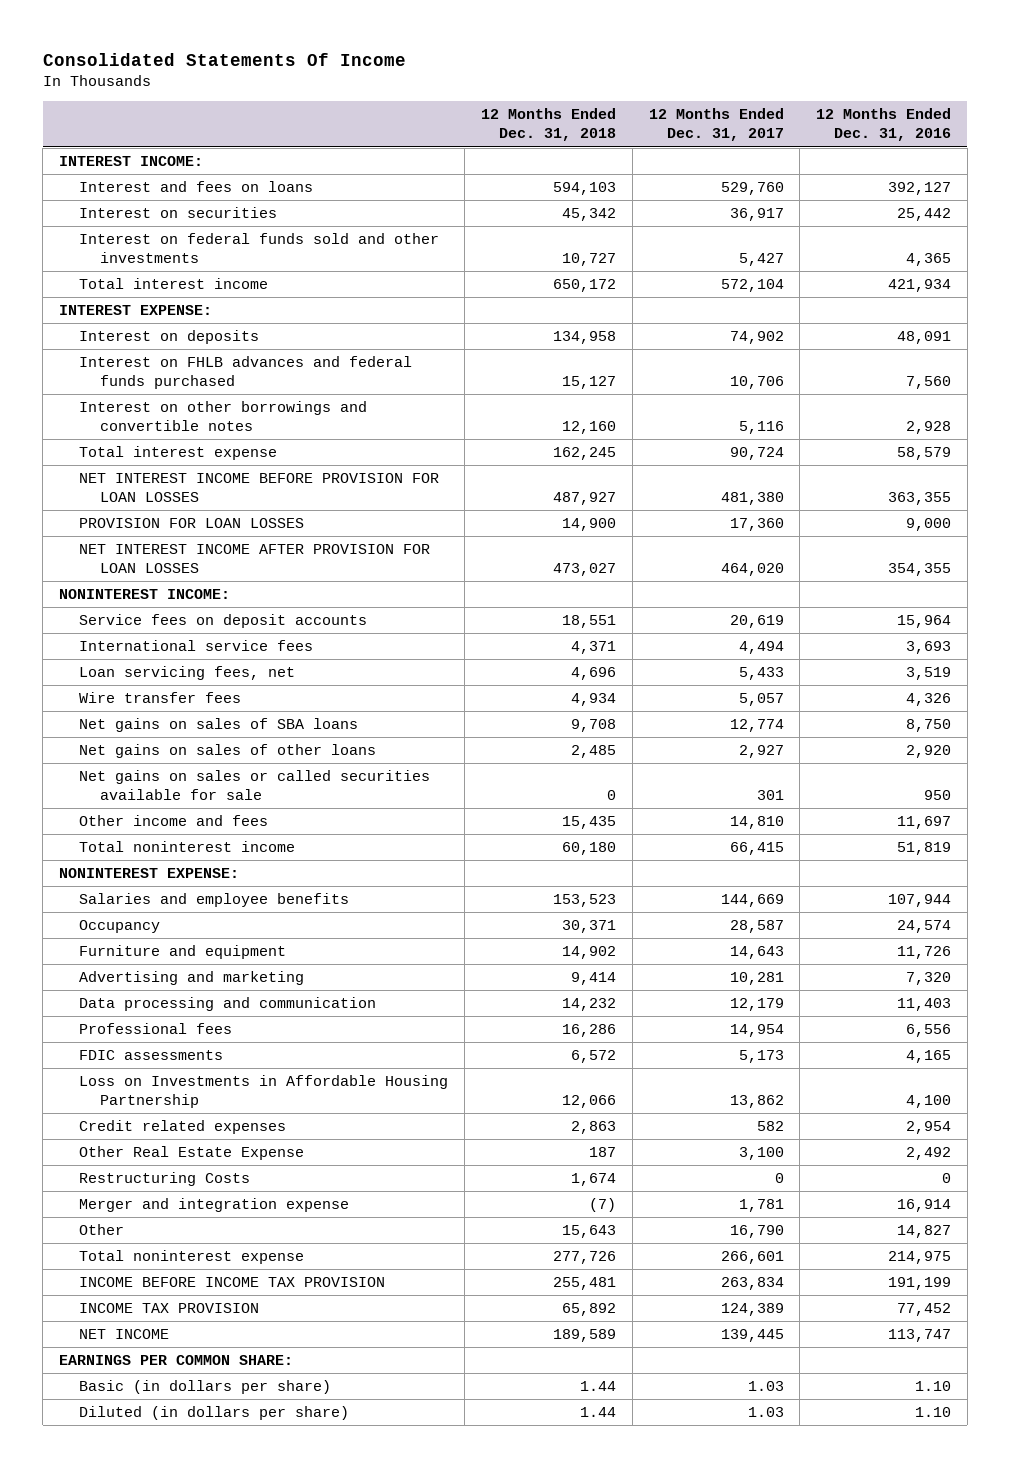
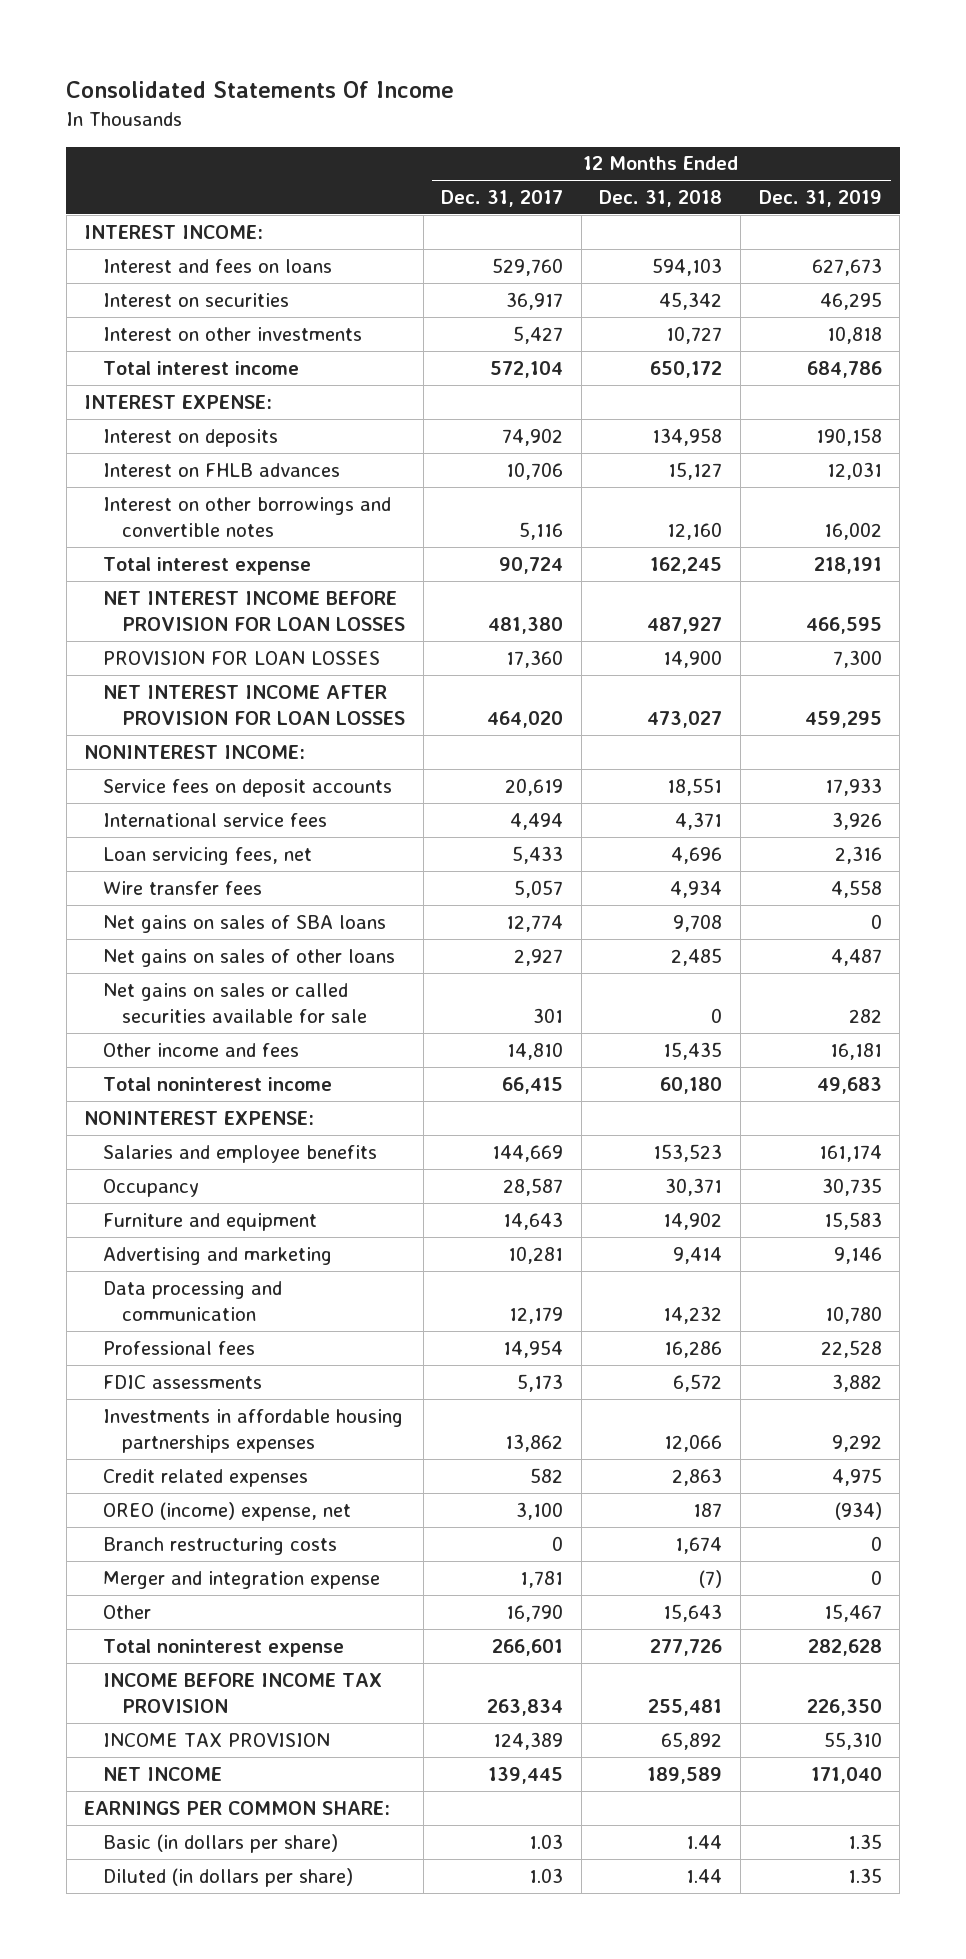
[816,108,952,142] 12 Months Ended Dec. 31, 2016 -> none
none -> [758,190,882,208] Dec. 31, 2019
[79,232,440,264] Interest on federal funds sold and other investments -> [103,326,363,341] Interest on other investments
[79,355,413,390] Interest on FHLB advances and federal funds purchased -> [103,462,341,477] Interest on FHLB advances
[79,1074,449,1109] Loss on Investments in Affordable Housing Partnership -> [103,1408,404,1454] Investments in affordable housing partnerships expenses
[79,1145,305,1160] Other Real Estate Expense -> [103,1501,352,1521] OREO (income) expense, net
[79,1171,251,1186] Restructuring Costs -> [103,1536,338,1555] Branch restructuring costs

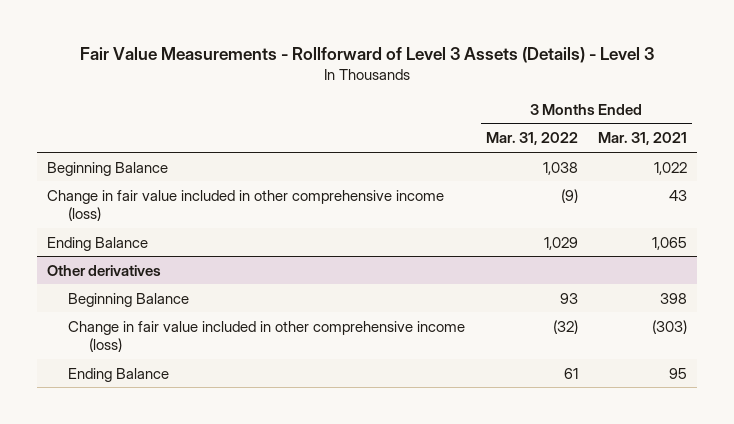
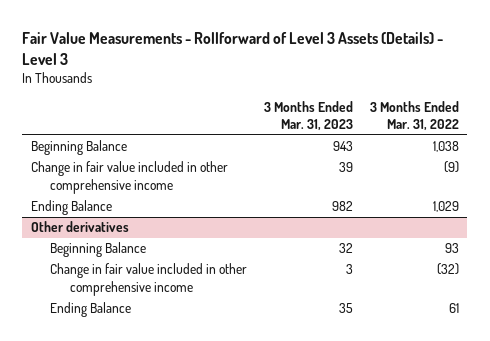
[598,132,688,146] Mar. 31, 2021 -> none
none -> [264,100,354,132] 3 Months Ended Mar. 31, 2023
[47,189,445,222] Change in fair value included in other comprehensive income (loss) -> [30,161,228,194] Change in fair value included in other comprehensive income
[68,320,466,353] Change in fair value included in other comprehensive income (loss) -> [50,263,248,296] Change in fair value included in other comprehensive income

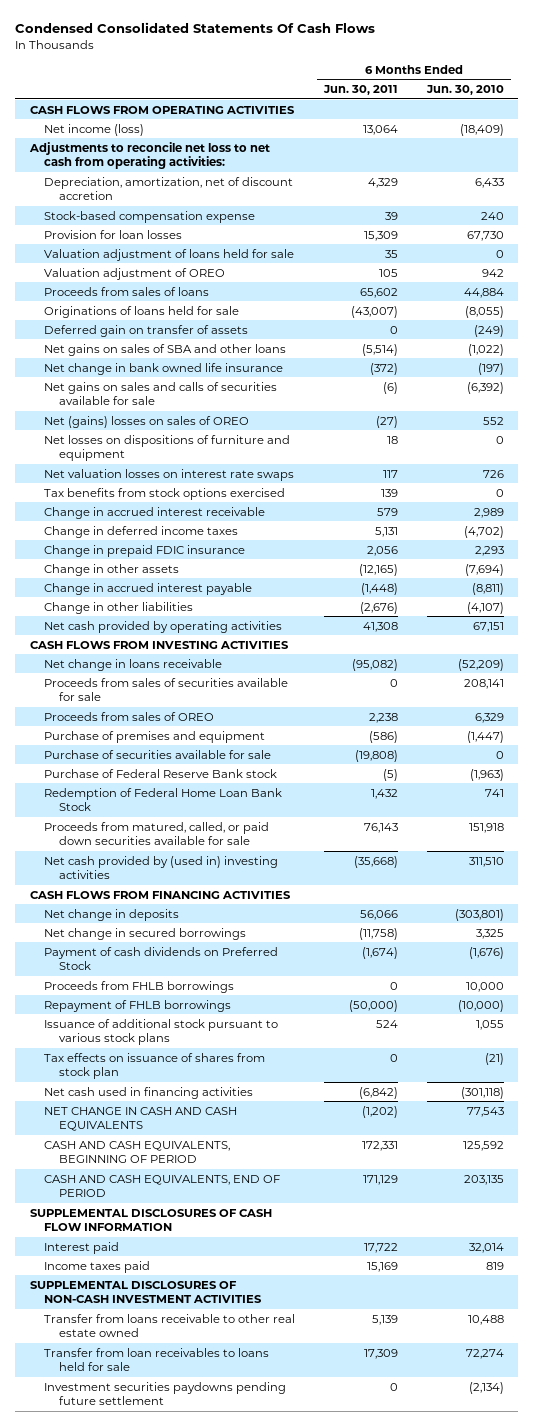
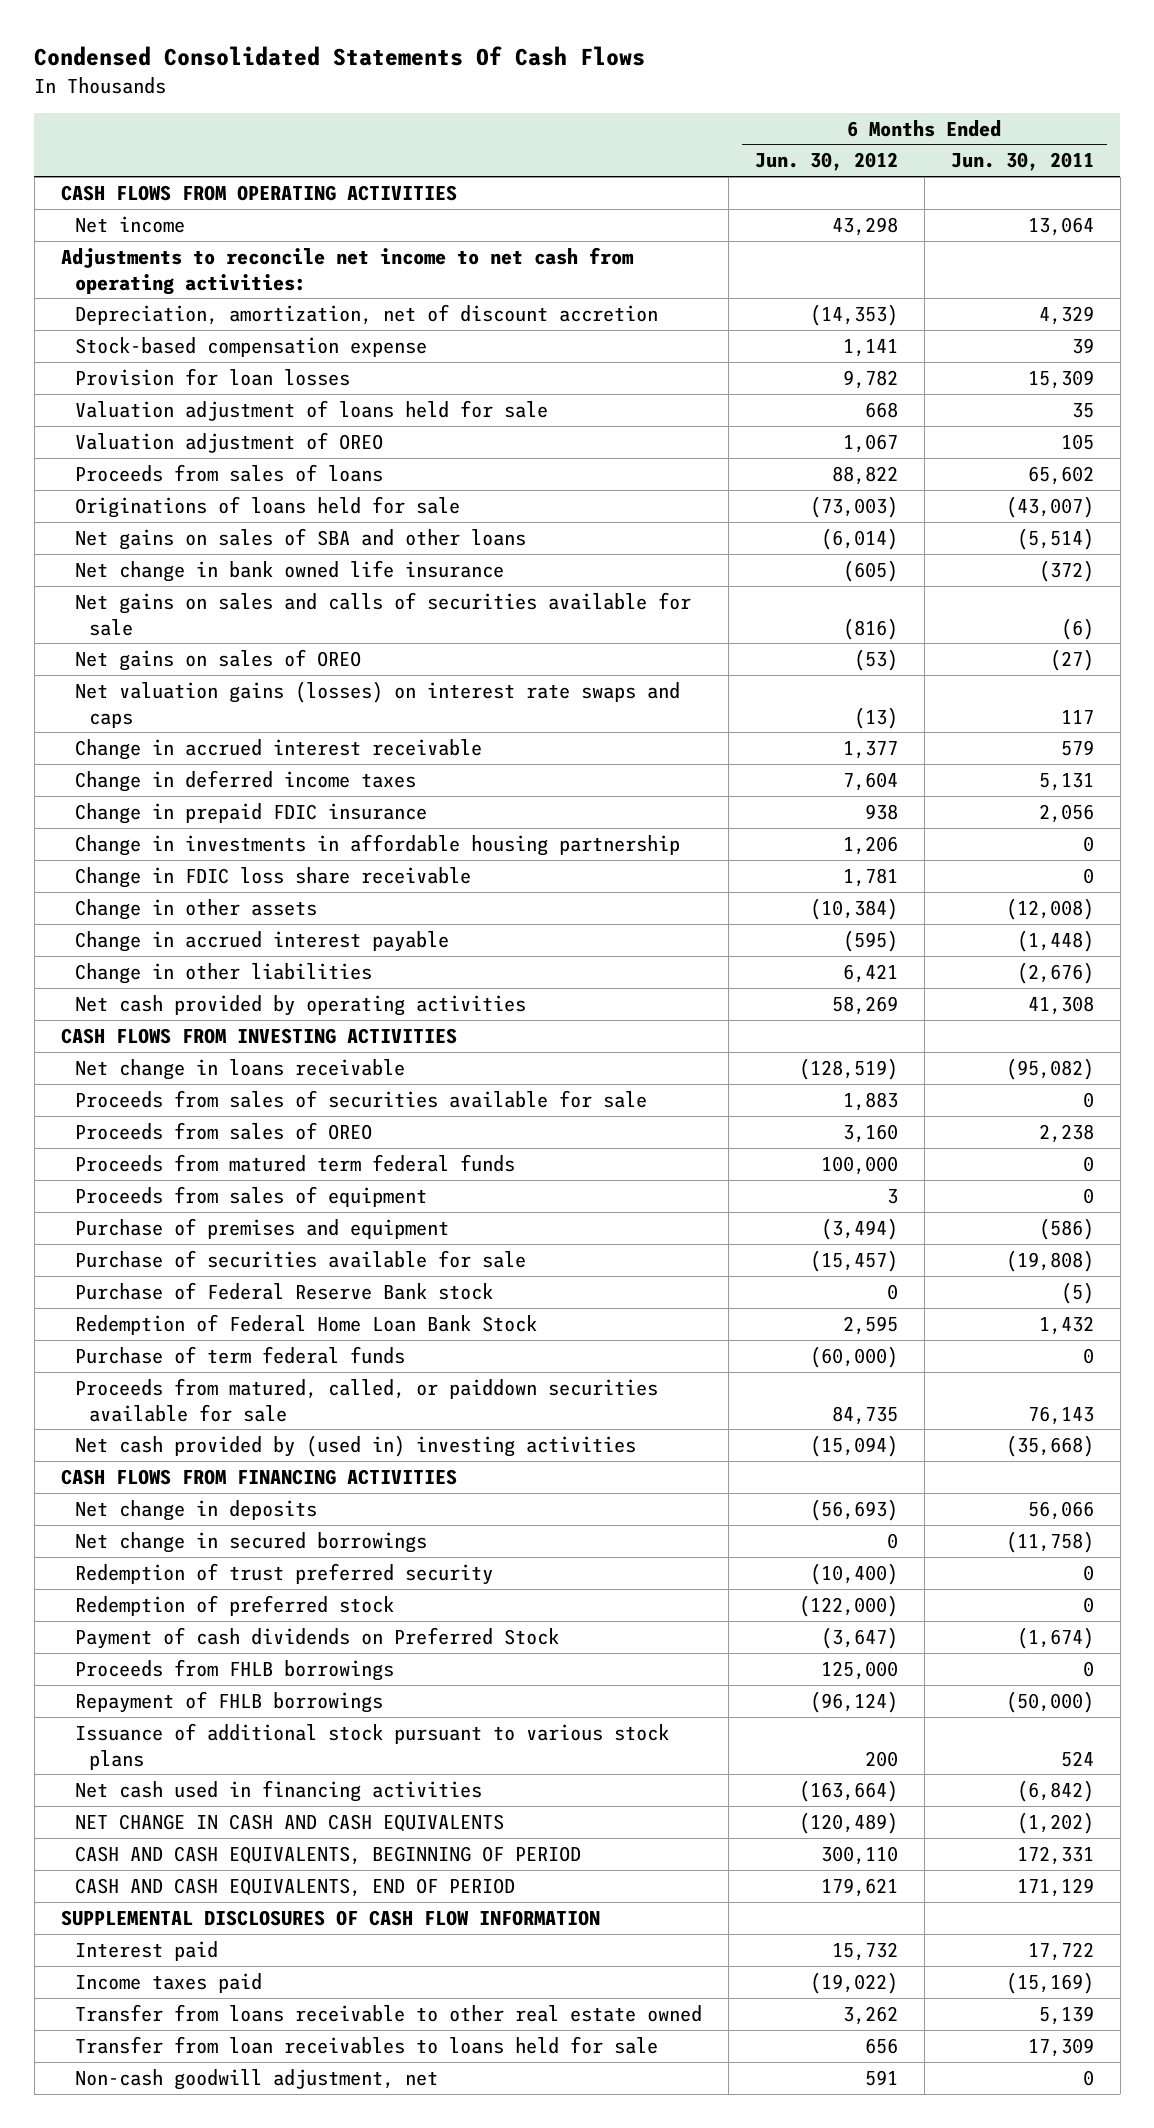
[425,85,504,96] Jun. 30, 2010 -> none
none -> [754,152,898,172] Jun. 30, 2012
[44,123,145,136] Net income (loss) -> [74,215,185,233] Net income
[28,141,270,170] Adjustments to reconcile net loss to net cash from operating activities: -> [60,246,634,295] Adjustments to reconcile net income to net cash from operating activities:
[44,324,249,337] Deferred gain on transfer of assets -> none
[44,434,291,462] Net losses on dispositions of furniture and equipment -> none
[44,487,286,500] Tax benefits from stock options exercised -> none
[44,415,250,428] Net (gains) losses on sales of OREO -> [74,648,361,671] Net gains on sales of OREO
[44,468,295,481] Net valuation losses on interest rate swaps -> [74,680,680,728] Net valuation gains (losses) on interest rate swaps and caps
none -> [74,833,680,856] Change in investments in affordable housing partnership
none -> [74,866,471,888] Change in FDIC loss share receivable
[359,563,399,576] (12,165) -> [1005,897,1094,920] (12,008)
none -> [74,1153,515,1172] Proceeds from matured term federal funds
none -> [74,1185,427,1207] Proceeds from sales of equipment
none -> [74,1345,405,1364] Purchase of term federal funds
[44,821,270,846] Proceeds from matured, called, or paid down securities available for sale -> [74,1377,658,1422] Proceeds from matured, called, or paiddown securities available for sale
none -> [74,1562,493,1585] Redemption of trust preferred security
none -> [74,1594,394,1616] Redemption of preferred stock
[44,1052,266,1080] Tax effects on issuance of shares from stock plan -> none
[29,1280,263,1304] SUPPLEMENTAL DISCLOSURES OF NON-CASH INVESTMENT ACTIVITIES -> none
[367,1261,399,1272] 15,169 -> [1005,1971,1094,1994] (15,169)
[44,1381,287,1406] Investment securities paydowns pending future settlement -> none
none -> [74,2068,438,2090] Non-cash goodwill adjustment, net

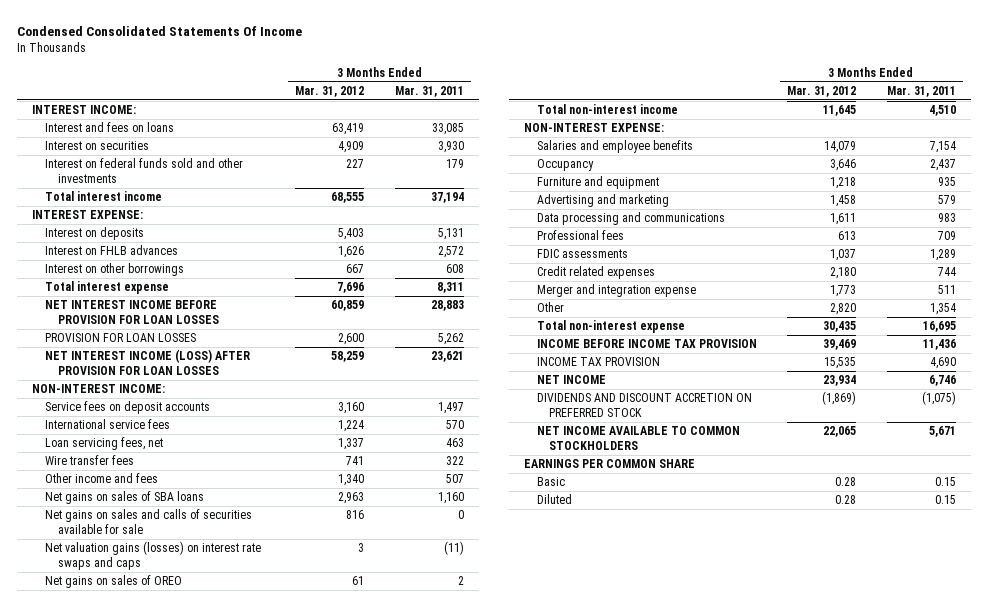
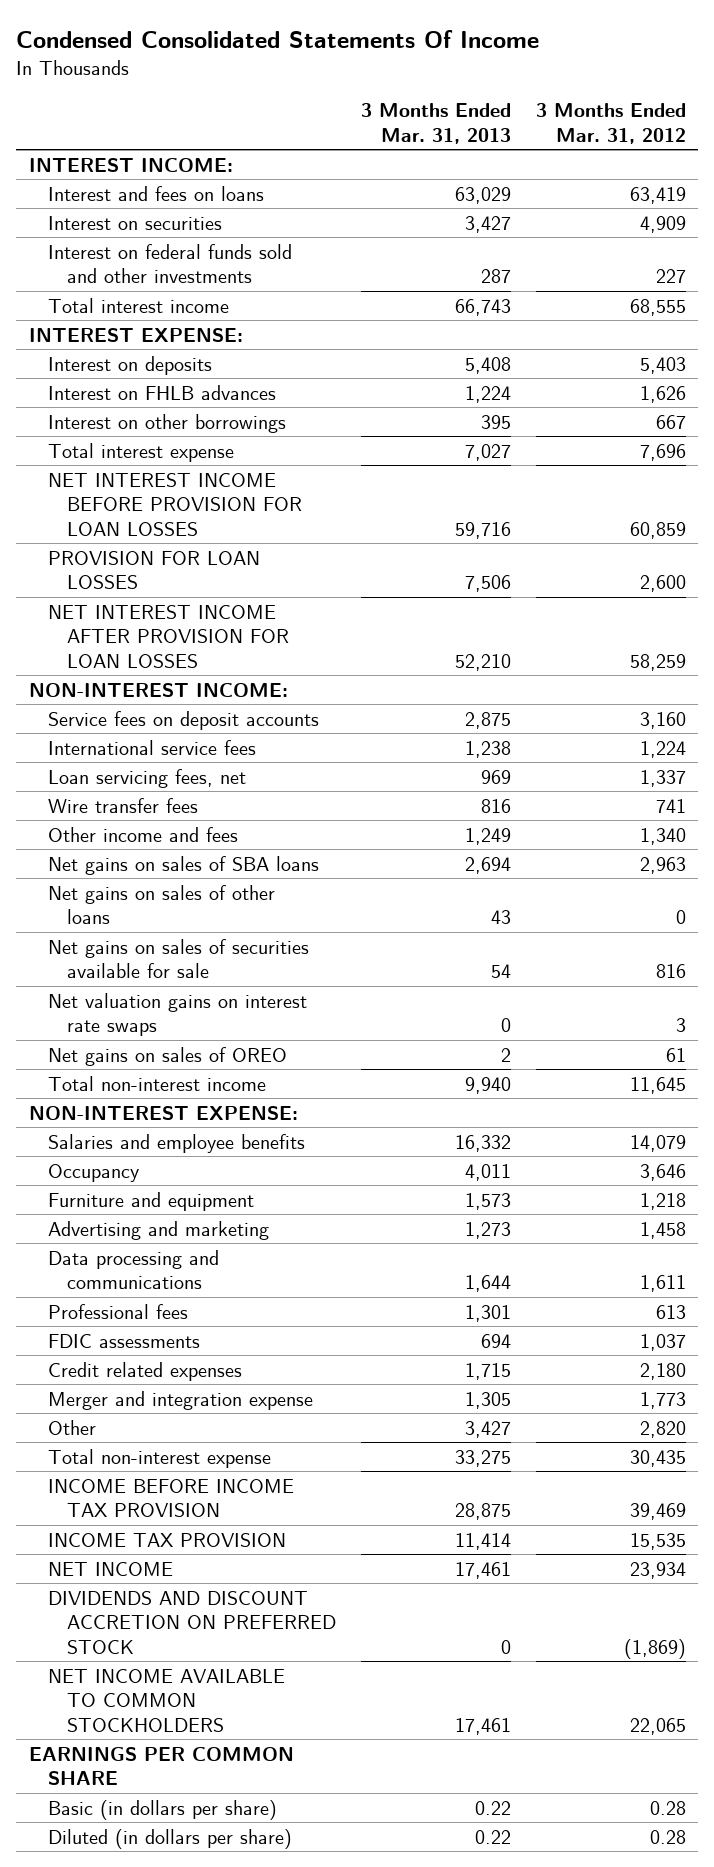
[394,85,464,97] Mar. 31, 2011 -> none
none -> [361,103,512,144] 3 Months Ended Mar. 31, 2013
[44,349,250,375] NET INTEREST INCOME (LOSS) AFTER PROVISION FOR LOAN LOSSES -> [48,604,290,668] NET INTEREST INCOME AFTER PROVISION FOR LOAN LOSSES
none -> [48,884,276,925] Net gains on sales of other loans
[44,509,252,534] Net gains on sales and calls of securities available for sale -> [48,938,310,979] Net gains on sales of securities available for sale
[44,541,261,570] Net valuation gains (losses) on interest rate swaps and caps -> [48,992,308,1037] Net valuation gains on interest rate swaps
[536,477,565,487] Basic -> [48,1799,278,1820] Basic (in dollars per share)
[536,494,572,505] Diluted -> [48,1828,293,1849] Diluted (in dollars per share)

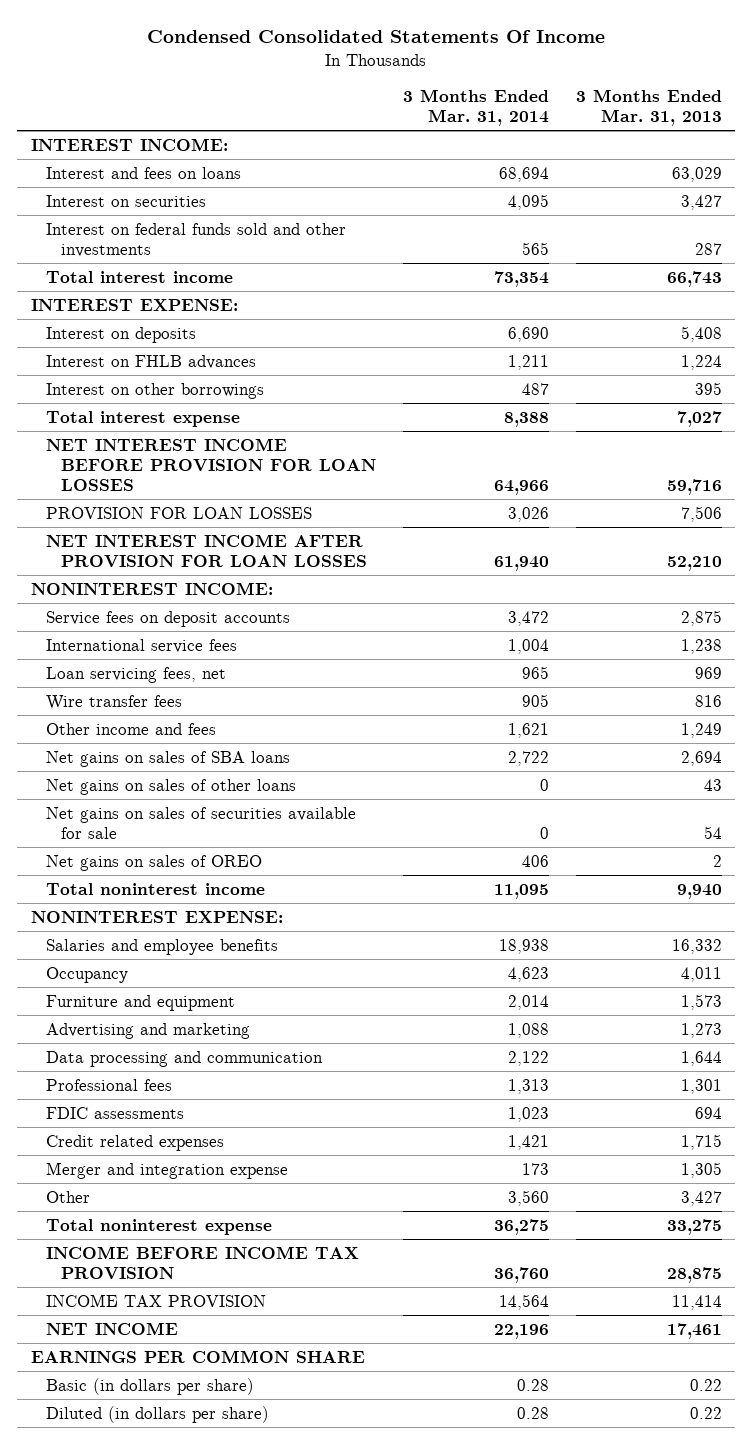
[535,103,686,144] 3 Months Ended Mar. 31, 2012 -> none
none -> [403,88,550,126] 3 Months Ended Mar. 31, 2014
[28,682,288,697] NON-INTEREST INCOME: -> [30,581,273,595] NONINTEREST INCOME:
[48,992,308,1037] Net valuation gains on interest rate swaps -> none
[48,1075,267,1091] Total non-interest income -> [46,882,266,895] Total noninterest income
[28,1104,298,1120] NON-INTEREST EXPENSE: -> [30,910,283,923] NONINTEREST EXPENSE:
[48,1249,220,1290] Data processing and communications -> [46,1050,324,1067] Data processing and communication
[48,1448,272,1468] Total non-interest expense -> [46,1218,273,1235] Total noninterest expense
[48,1590,337,1654] DIVIDENDS AND DISCOUNT ACCRETION ON PREFERRED STOCK -> none
[48,1668,286,1732] NET INCOME AVAILABLE TO COMMON STOCKHOLDERS -> none

